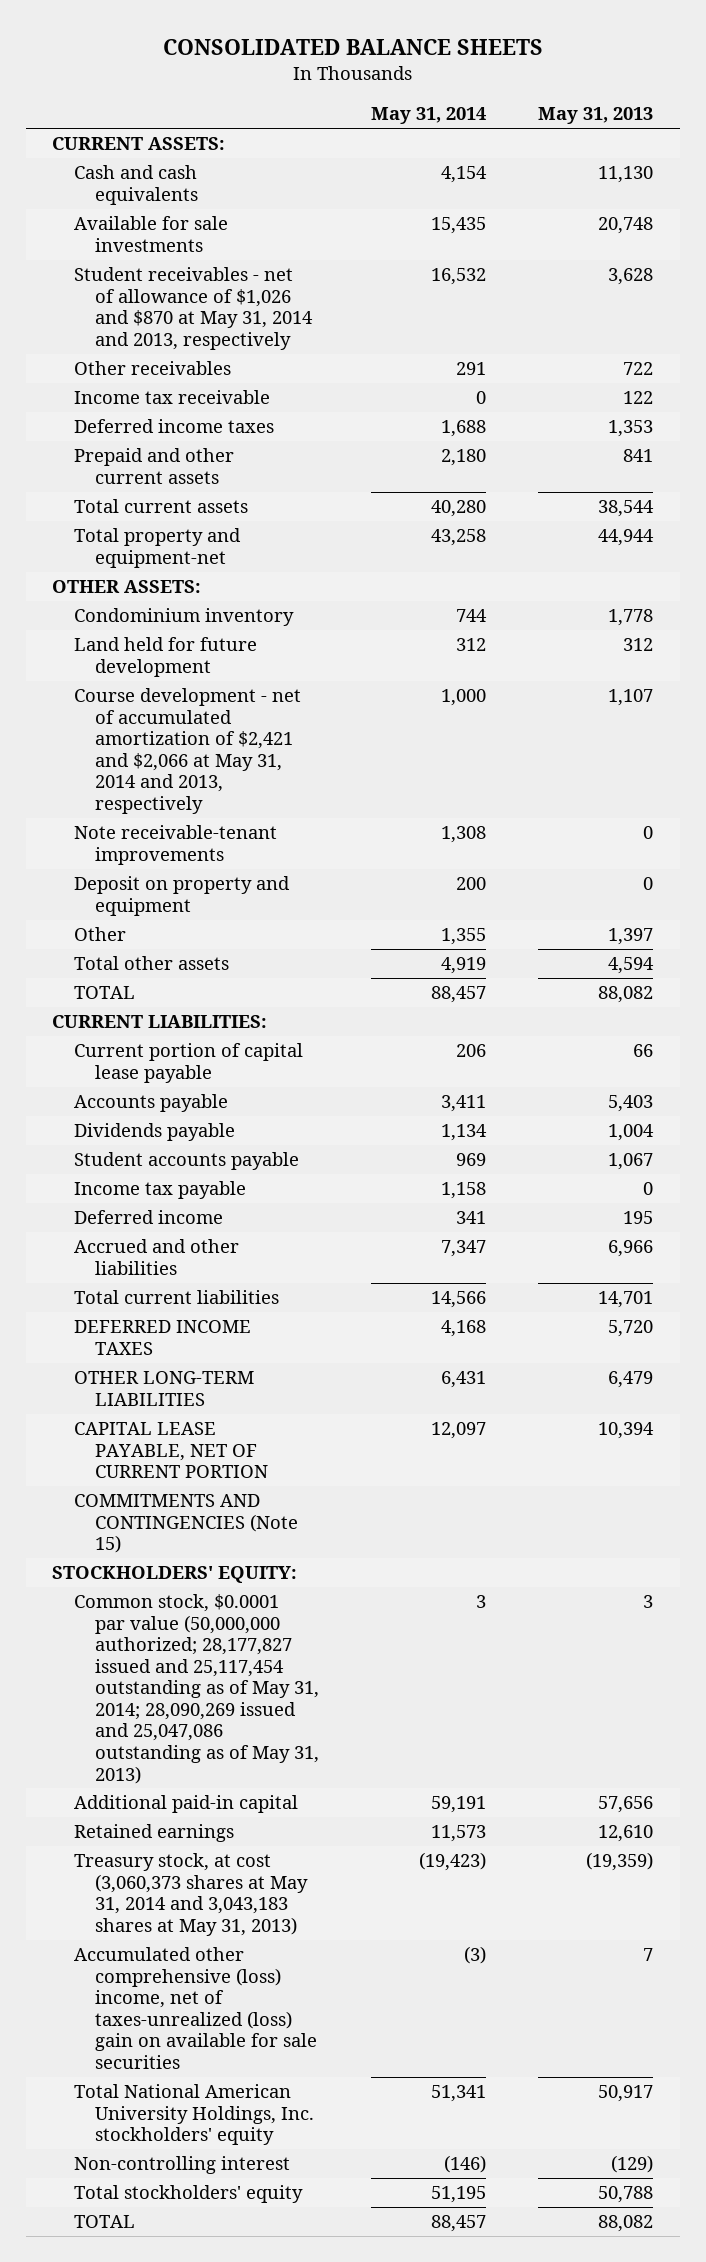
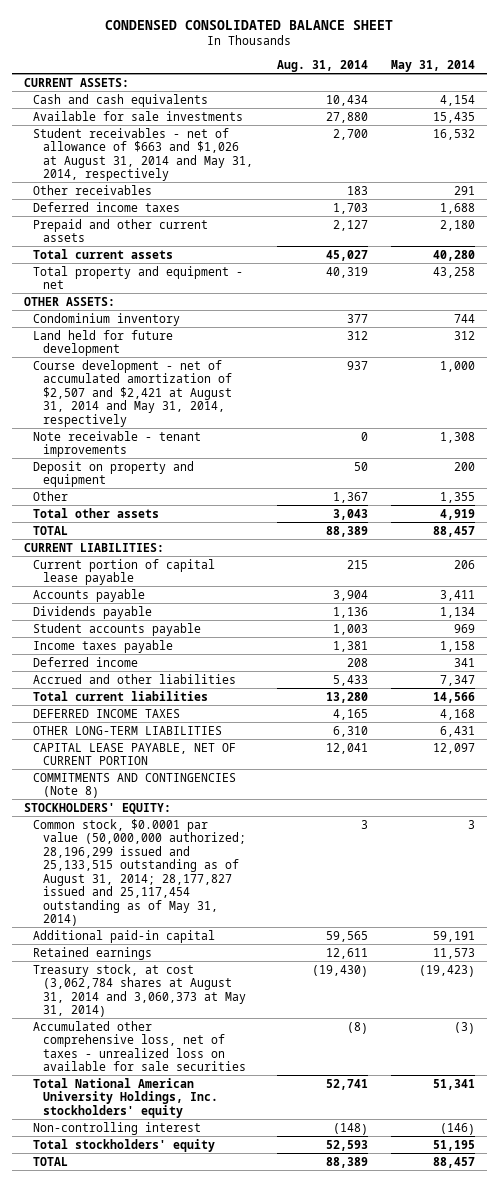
[162,39,543,56] CONSOLIDATED BALANCE SHEETS -> [105,19,394,30] CONDENSED CONSOLIDATED BALANCE SHEET
[538,107,654,125] May 31, 2013 -> none
none -> [276,59,368,72] Aug. 31, 2014
[73,267,314,350] Student receivables - net of allowance of $1,026 and $870 at May 31, 2014 and 2013, respectively -> [33,127,254,182] Student receivables - net of allowance of $663 and $1,026 at August 31, 2014 and May 31, 2014, respectively
[73,390,270,405] Income tax receivable -> none
[73,528,241,568] Total property and equipment-net -> [33,265,244,290] Total property and equipment - net
[73,688,301,814] Course development - net of accumulated amortization of $2,421 and $2,066 at May 31, 2014 and 2013, respectively -> [33,359,233,427] Course development - net of accumulated amortization of $2,507 and $2,421 at August 31, 2014 and May 31, 2014, respectively
[73,825,277,865] Note receivable-tenant improvements -> [33,430,202,458] Note receivable - tenant improvements
[73,1181,246,1200] Income tax payable -> [33,639,174,653] Income taxes payable
[73,1494,299,1554] COMMITMENTS AND CONTINGENCIES (Note 15) -> [33,772,237,799] COMMITMENTS AND CONTINGENCIES (Note 8)
[73,1594,320,1784] Common stock, $0.0001 par value (50,000,000 authorized; 28,177,827 issued and 25,117,454 outstanding as of May 31, 2014; 28,090,269 issued and 25,047,086 outstanding as of May 31, 2013) -> [33,818,247,927] Common stock, $0.0001 par value (50,000,000 authorized; 28,196,299 issued and 25,133,515 outstanding as of August 31, 2014; 28,177,827 issued and 25,117,454 outstanding as of May 31, 2014)
[73,1853,309,1936] Treasury stock, at cost (3,060,373 shares at May 31, 2014 and 3,043,183 shares at May 31, 2013) -> [33,963,247,1018] Treasury stock, at cost (3,062,784 shares at August 31, 2014 and 3,060,373 at May 31, 2014)
[73,1947,318,2069] Accumulated other comprehensive (loss) income, net of taxes-unrealized (loss) gain on available for sale securities -> [33,1020,247,1072] Accumulated other comprehensive loss, net of taxes - unrealized loss on available for sale securities

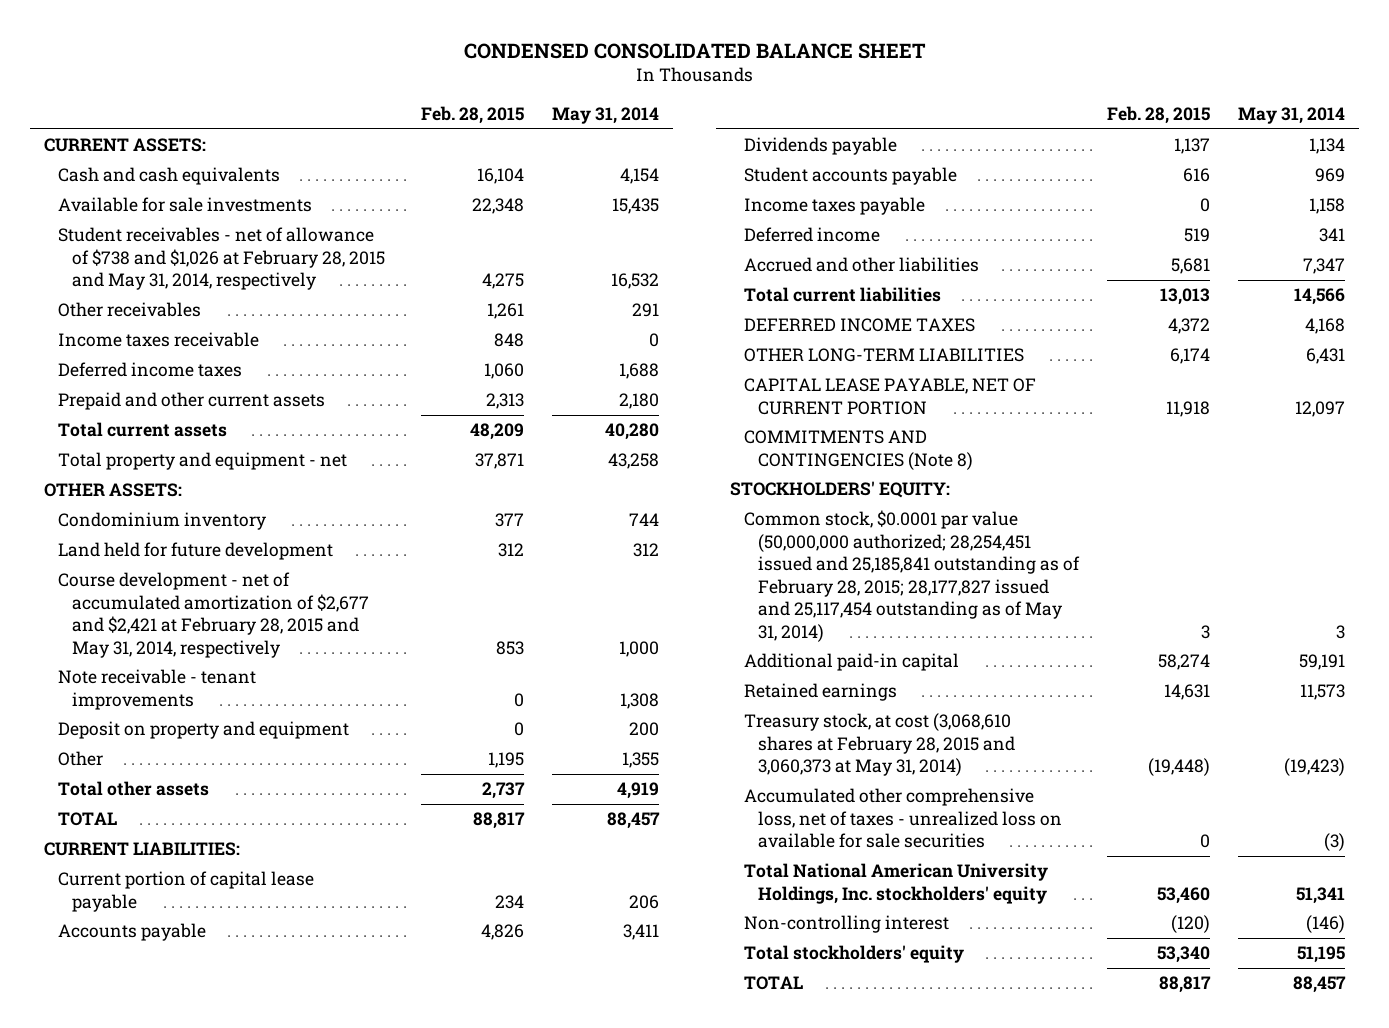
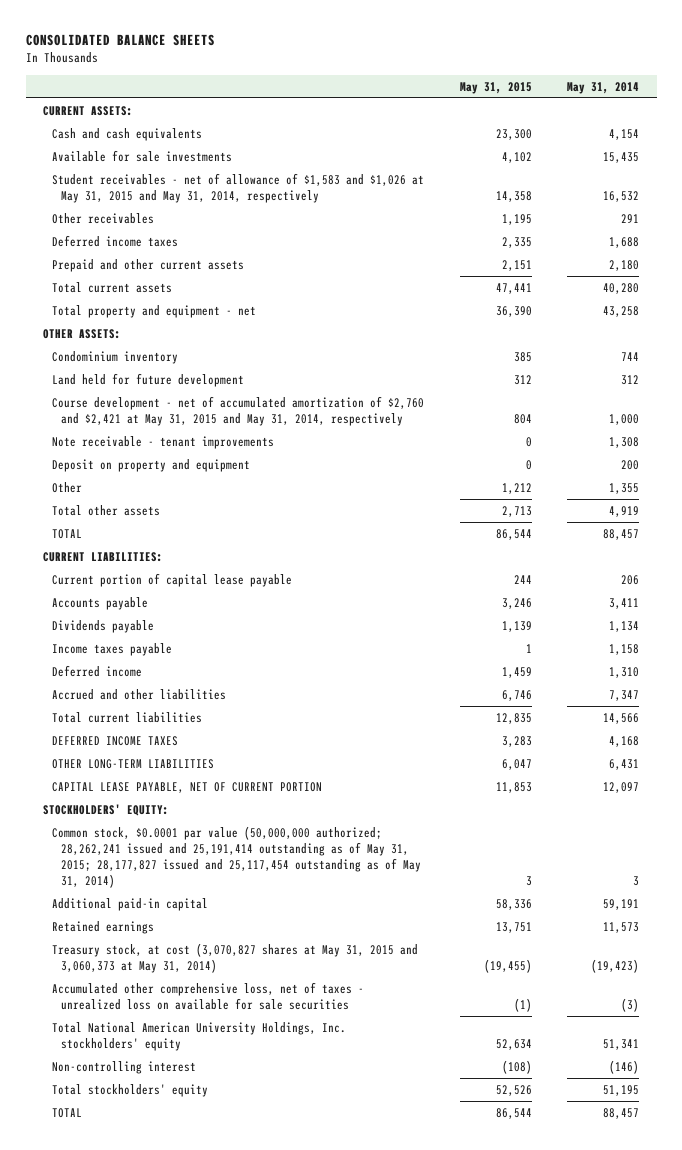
[463,42,926,59] CONDENSED CONSOLIDATED BALANCE SHEET -> [25,34,215,47] CONSOLIDATED BALANCE SHEETS
[420,105,524,124] Feb. 28, 2015 -> none
none -> [459,81,532,94] May 31, 2015
[58,227,386,291] Student receivables - net of allowance of $738 and $1,026 at February 28, 2015 and May 31, 2014, respectively -> [52,172,425,203] Student receivables - net of allowance of $1,583 and $1,026 at May 31, 2015 and May 31, 2014, respectively
[58,332,260,348] Income taxes receivable -> none
[58,572,370,658] Course development - net of accumulated amortization of $2,677 and $2,421 at February 28, 2015 and May 31, 2014, respectively -> [52,395,425,426] Course development - net of accumulated amortization of $2,760 and $2,421 at May 31, 2015 and May 31, 2014, respectively
[744,167,958,186] Student accounts payable -> none
[1318,228,1345,243] 341 -> [609,666,640,678] 1,310
[744,430,973,470] COMMITMENTS AND CONTINGENCIES (Note 8) -> none
[744,510,1080,642] Common stock, $0.0001 par value (50,000,000 authorized; 28,254,451 issued and 25,185,841 outstanding as of February 28, 2015; 28,177,827 issued and 25,117,454 outstanding as of May 31, 2014) -> [52,825,422,888] Common stock, $0.0001 par value (50,000,000 authorized; 28,262,241 issued and 25,191,414 outstanding as of May 31, 2015; 28,177,827 issued and 25,117,454 outstanding as of May 31, 2014)
[744,713,1015,777] Treasury stock, at cost (3,068,610 shares at February 28, 2015 and 3,060,373 at May 31, 2014) -> [52,942,419,973] Treasury stock, at cost (3,070,827 shares at May 31, 2015 and 3,060,373 at May 31, 2014)

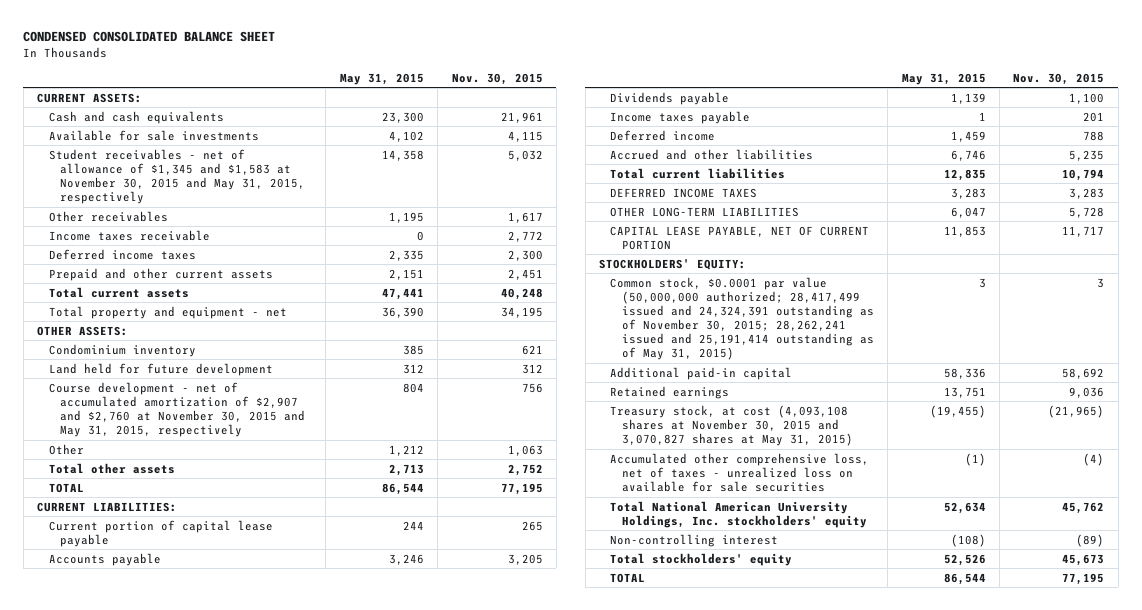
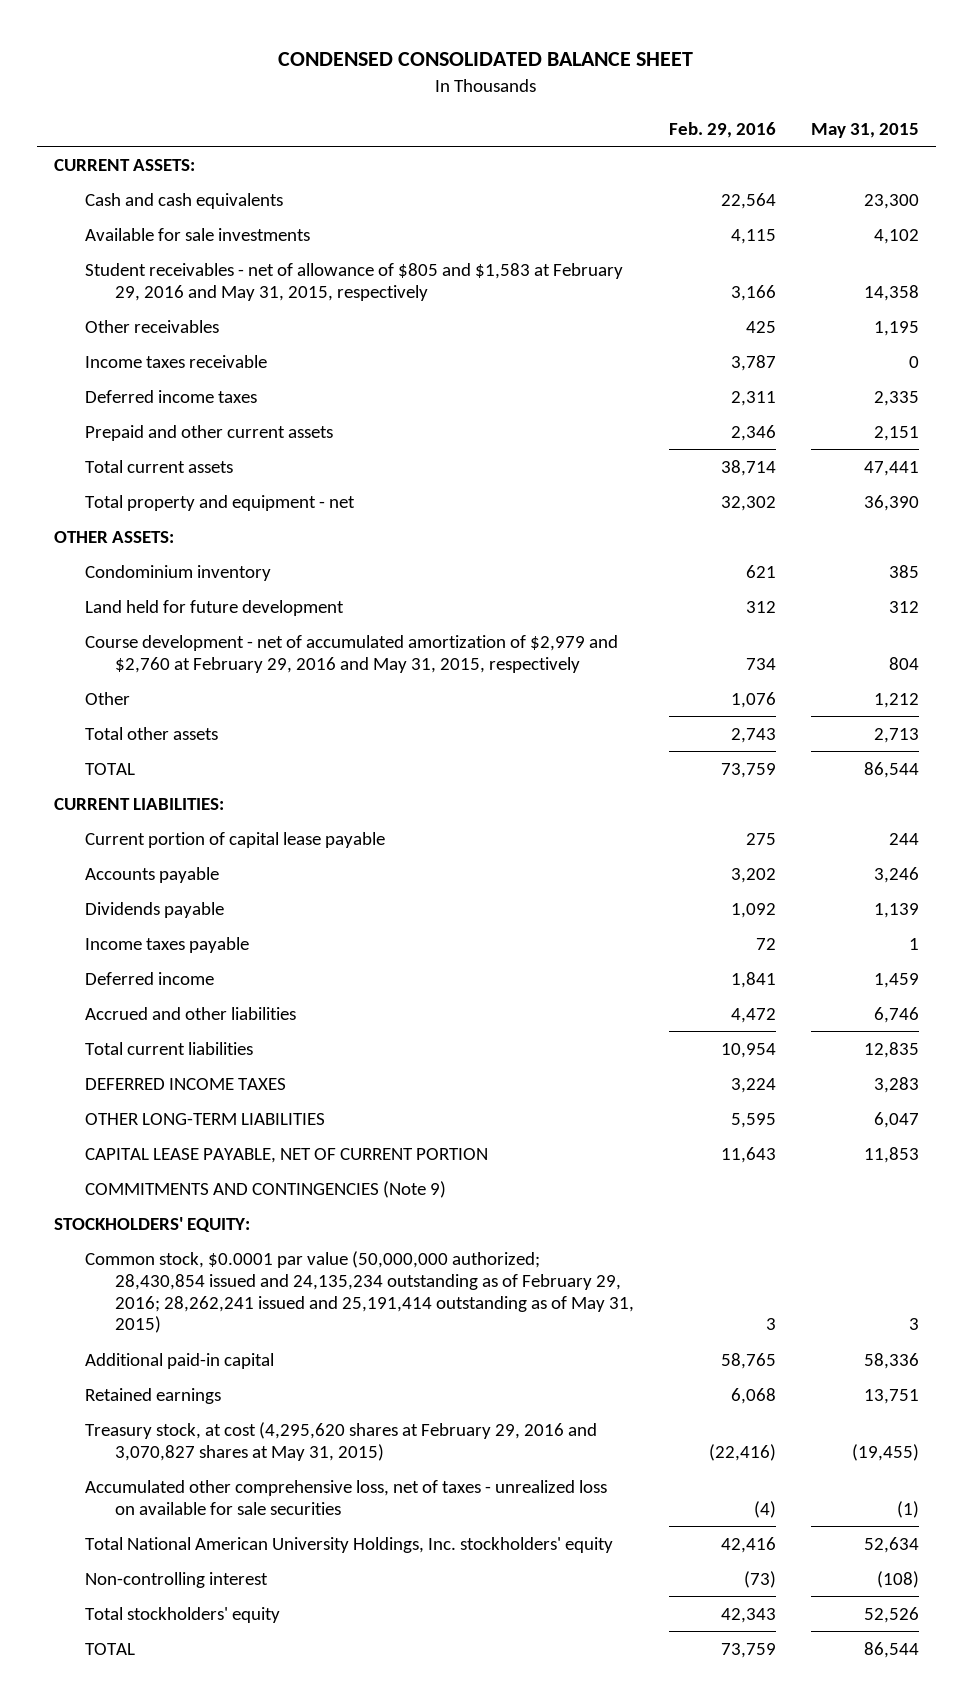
[451,72,543,85] Nov. 30, 2015 -> none
none -> [668,121,776,138] Feb. 29, 2016
[48,148,306,205] Student receivables - net of allowance of $1,345 and $1,583 at November 30, 2015 and May 31, 2015, respectively -> [84,262,623,301] Student receivables - net of allowance of $805 and $1,583 at February 29, 2016 and May 31, 2015, respectively
[48,381,306,438] Course development - net of accumulated amortization of $2,907 and $2,760 at November 30, 2015 and May 31, 2015, respectively -> [84,634,618,673] Course development - net of accumulated amortization of $2,979 and $2,760 at February 29, 2016 and May 31, 2015, respectively
none -> [84,1180,446,1198] COMMITMENTS AND CONTINGENCIES (Note 9)
[610,276,874,361] Common stock, $0.0001 par value (50,000,000 authorized; 28,417,499 issued and 24,324,391 outstanding as of November 30, 2015; 28,262,241 issued and 25,191,414 outstanding as of May 31, 2015) -> [84,1250,634,1334] Common stock, $0.0001 par value (50,000,000 authorized; 28,430,854 issued and 24,135,234 outstanding as of February 29, 2016; 28,262,241 issued and 25,191,414 outstanding as of May 31, 2015)
[610,404,853,446] Treasury stock, at cost (4,093,108 shares at November 30, 2015 and 3,070,827 shares at May 31, 2015) -> [84,1421,597,1461] Treasury stock, at cost (4,295,620 shares at February 29, 2016 and 3,070,827 shares at May 31, 2015)

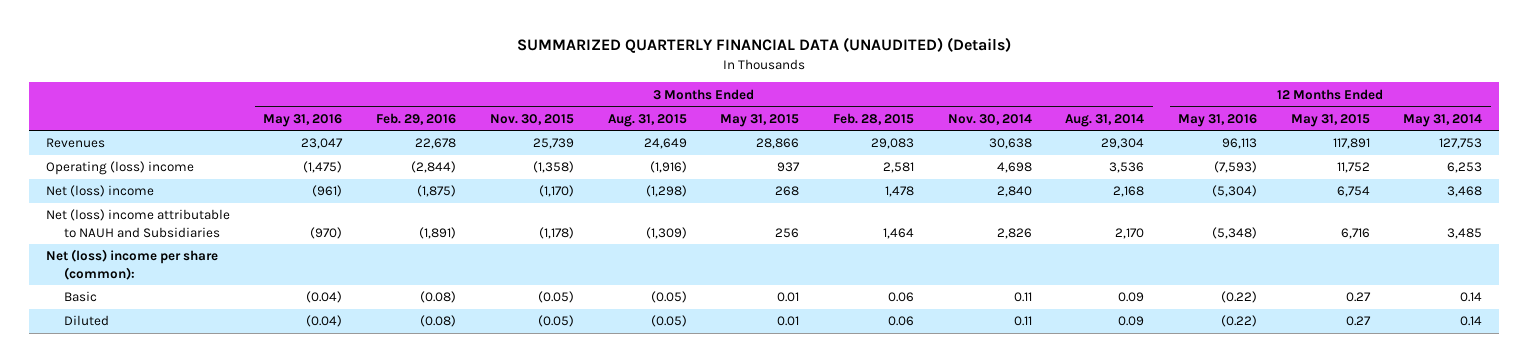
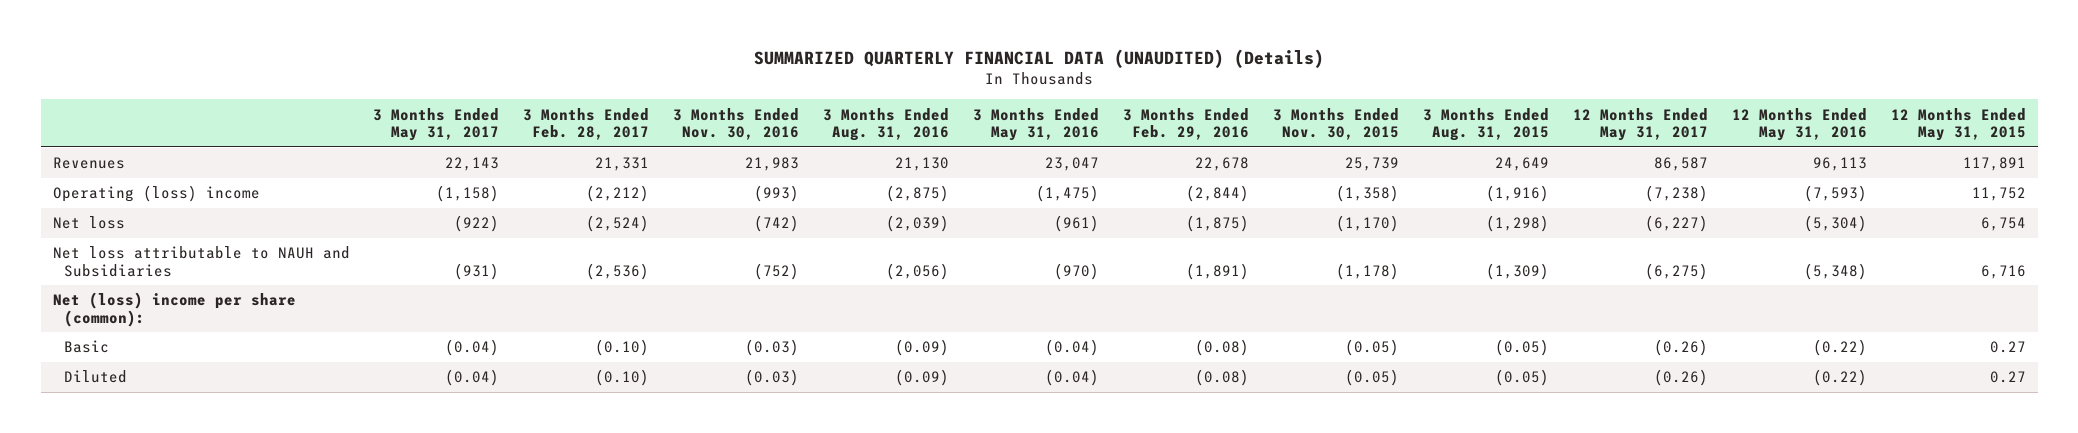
[720,113,800,127] May 31, 2015 -> none
[832,112,914,125] Feb. 28, 2015 -> none
[947,113,1032,125] Nov. 30, 2014 -> none
[1065,113,1145,127] Aug. 31, 2014 -> none
[1403,113,1483,127] May 31, 2014 -> none
none -> [373,107,500,142] 3 Months Ended May 31, 2017
none -> [523,107,650,141] 3 Months Ended Feb. 28, 2017
none -> [673,107,800,141] 3 Months Ended Nov. 30, 2016
none -> [823,107,950,142] 3 Months Ended Aug. 31, 2016
none -> [1572,107,1708,142] 12 Months Ended May 31, 2017
[45,185,154,198] Net (loss) income -> [52,216,125,230] Net loss
[45,209,230,238] Net (loss) income attributable to NAUH and Subsidiaries -> [52,246,350,277] Net loss attributable to NAUH and Subsidiaries

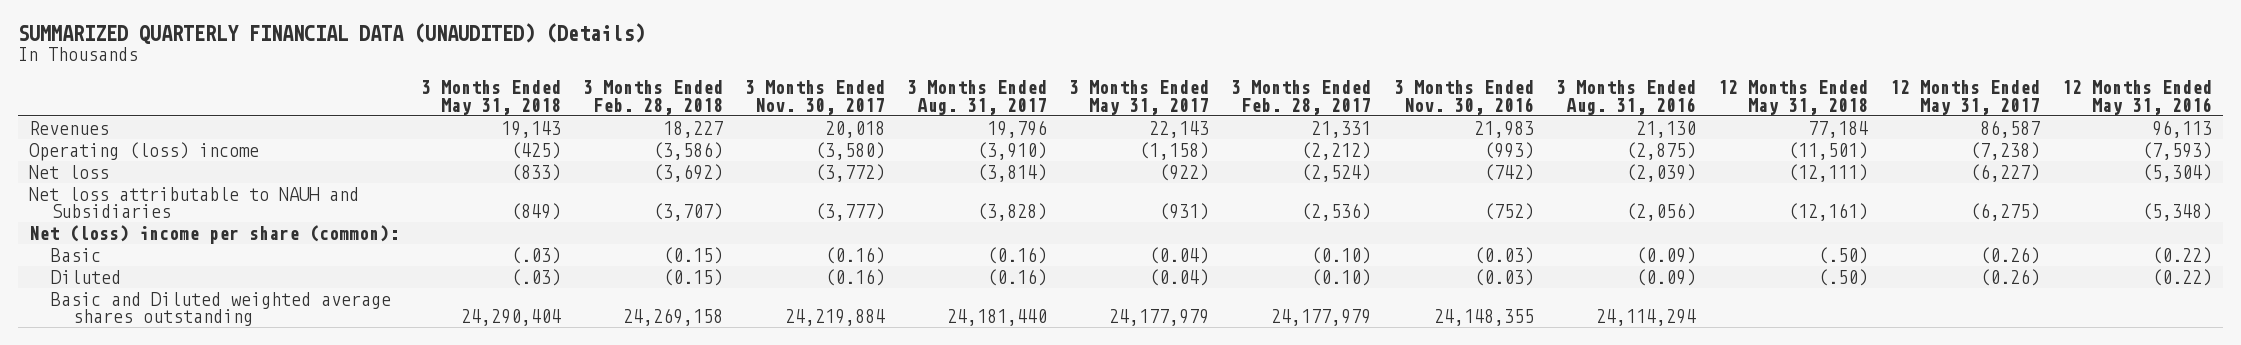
[973,107,1100,142] 3 Months Ended May 31, 2016 -> none
[1123,107,1250,141] 3 Months Ended Feb. 29, 2016 -> none
[1272,107,1399,141] 3 Months Ended Nov. 30, 2015 -> none
[1422,107,1549,142] 3 Months Ended Aug. 31, 2015 -> none
[1890,107,2026,142] 12 Months Ended May 31, 2015 -> none
none -> [421,80,562,115] 3 Months Ended May 31, 2018
none -> [583,80,724,115] 3 Months Ended Feb. 28, 2018
none -> [745,80,886,115] 3 Months Ended Nov. 30, 2017
none -> [907,80,1048,115] 3 Months Ended Aug. 31, 2017
none -> [1717,80,1868,115] 12 Months Ended May 31, 2018
none -> [50,291,391,327] Basic and Diluted weighted average shares outstanding

